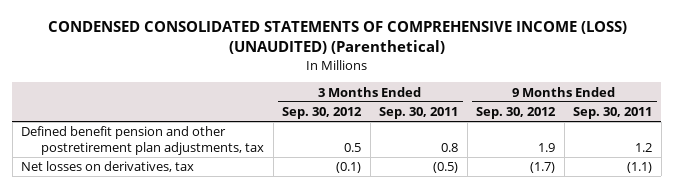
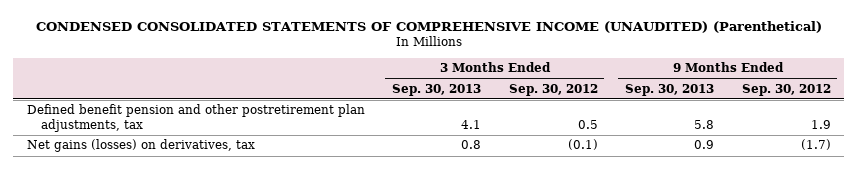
[47,21,627,55] CONDENSED CONSOLIDATED STATEMENTS OF COMPREHENSIVE INCOME (LOSS) (UNAUDITED) (Parenthetical) -> [35,20,822,33] CONDENSED CONSOLIDATED STATEMENTS OF COMPREHENSIVE INCOME (UNAUDITED) (Parenthetical)
[379,107,459,120] Sep. 30, 2011 -> none
[573,107,653,120] Sep. 30, 2011 -> none
none -> [392,83,482,96] Sep. 30, 2013
none -> [625,83,715,96] Sep. 30, 2013
[21,161,195,173] Net losses on derivatives, tax -> [26,139,255,153] Net gains (losses) on derivatives, tax

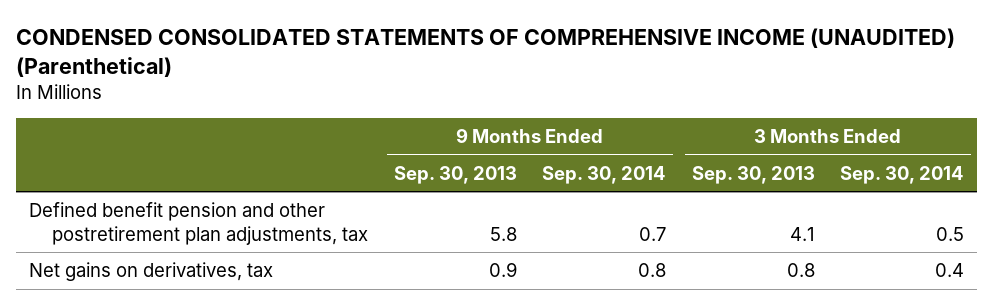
[508,83,598,96] Sep. 30, 2012 -> none
[741,83,831,96] Sep. 30, 2012 -> none
none -> [542,165,667,184] Sep. 30, 2014
none -> [840,165,965,184] Sep. 30, 2014
[26,139,255,153] Net gains (losses) on derivatives, tax -> [29,262,274,282] Net gains on derivatives, tax

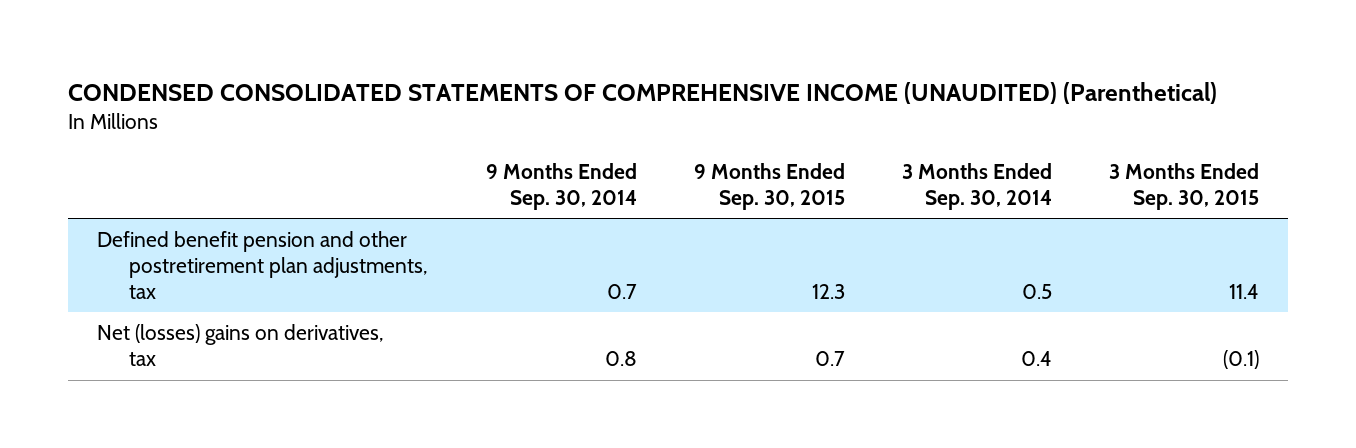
[393,165,517,184] Sep. 30, 2013 -> none
[691,165,815,184] Sep. 30, 2013 -> none
none -> [693,163,845,210] 9 Months Ended Sep. 30, 2015
none -> [1109,163,1260,210] 3 Months Ended Sep. 30, 2015
[29,262,274,282] Net gains on derivatives, tax -> [96,324,384,367] Net (losses) gains on derivatives, tax

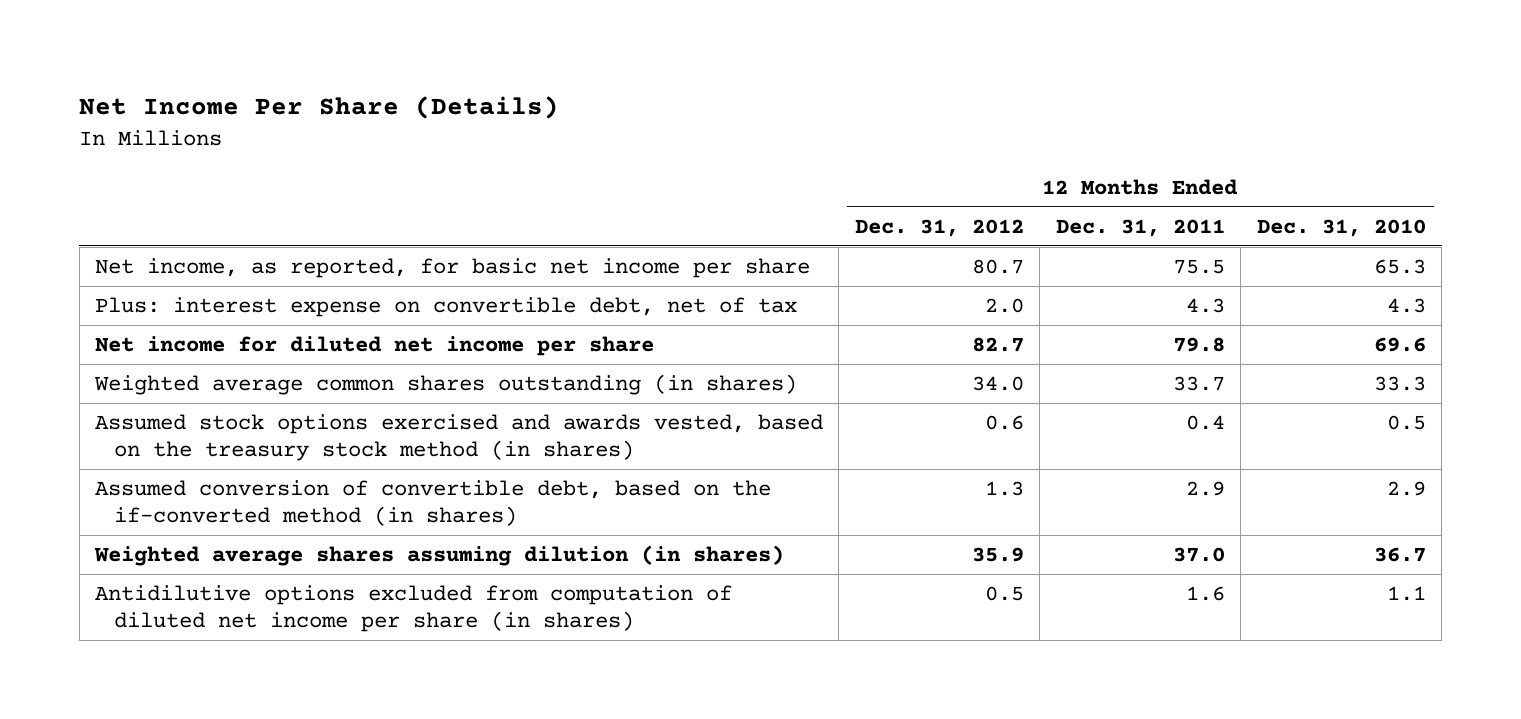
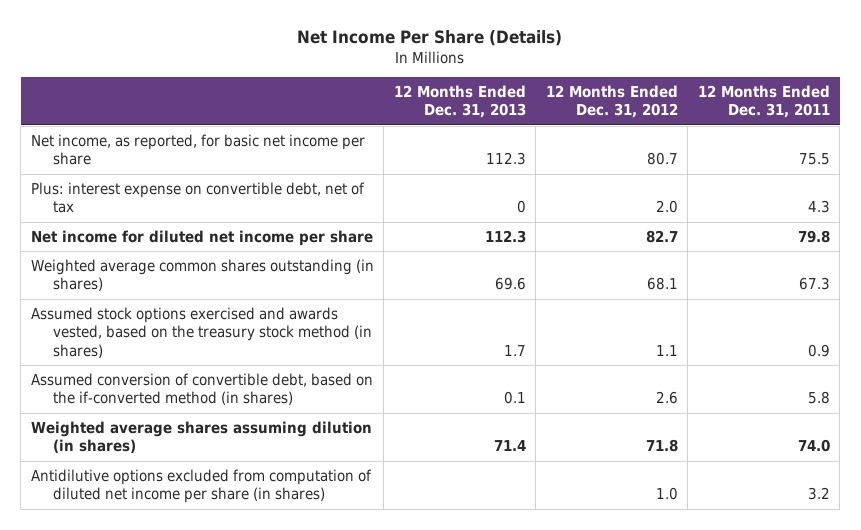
[1256,218,1426,237] Dec. 31, 2010 -> none
none -> [393,84,526,119] 12 Months Ended Dec. 31, 2013
[971,376,1024,392] 34.0 -> [646,277,678,291] 68.1
[1172,376,1225,392] 33.7 -> [798,277,830,291] 67.3
[984,415,1024,431] 0.6 -> [655,345,678,357] 1.1
[1185,415,1225,431] 0.4 -> [807,344,830,358] 0.9
[984,481,1024,497] 1.3 -> [655,391,678,405] 2.6
[1185,481,1225,497] 2.9 -> [807,391,830,405] 5.8
[971,547,1024,563] 35.9 -> [645,439,678,453] 71.8
[1172,547,1225,563] 37.0 -> [797,439,830,453] 74.0
[984,586,1024,602] 0.5 -> [655,487,678,501] 1.0
[1185,586,1225,602] 1.6 -> [807,487,830,501] 3.2

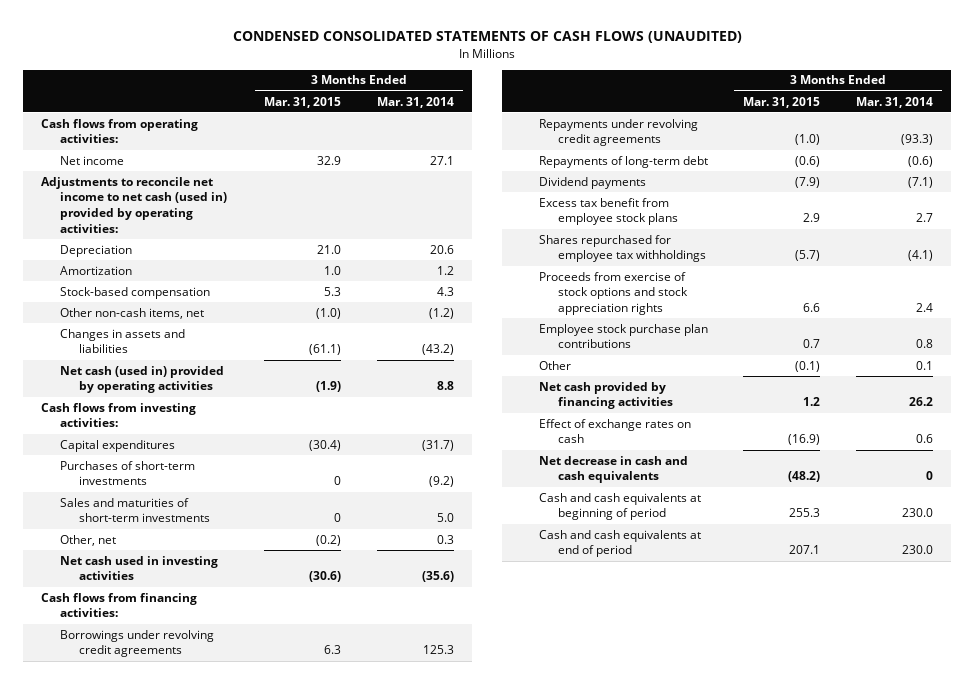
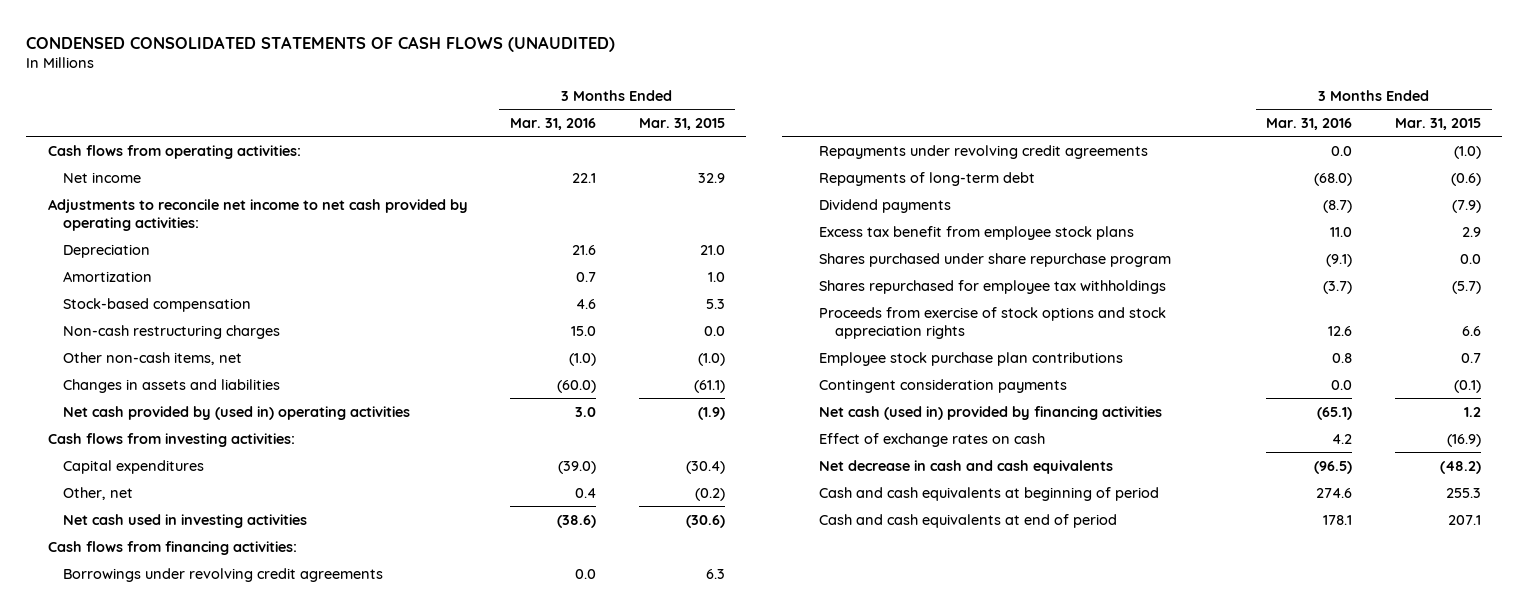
[376,96,454,108] Mar. 31, 2014 -> none
none -> [510,118,597,131] Mar. 31, 2016
[40,176,227,233] Adjustments to reconcile net income to net cash (used in) provided by operating activities: -> [47,198,468,231] Adjustments to reconcile net income to net cash provided by operating activities:
none -> [63,324,281,339] Non-cash restructuring charges
[59,365,224,394] Net cash (used in) provided by operating activities -> [63,405,411,420] Net cash provided by (used in) operating activities
[59,460,195,486] Purchases of short-term investments -> none
[59,497,210,523] Sales and maturities of short-term investments -> none
none -> [819,252,1172,267] Shares purchased under share repurchase program
[538,360,571,370] Other -> [819,378,1068,393] Contingent consideration payments
[538,381,673,410] Net cash provided by financing activities -> [819,405,1163,420] Net cash (used in) provided by financing activities

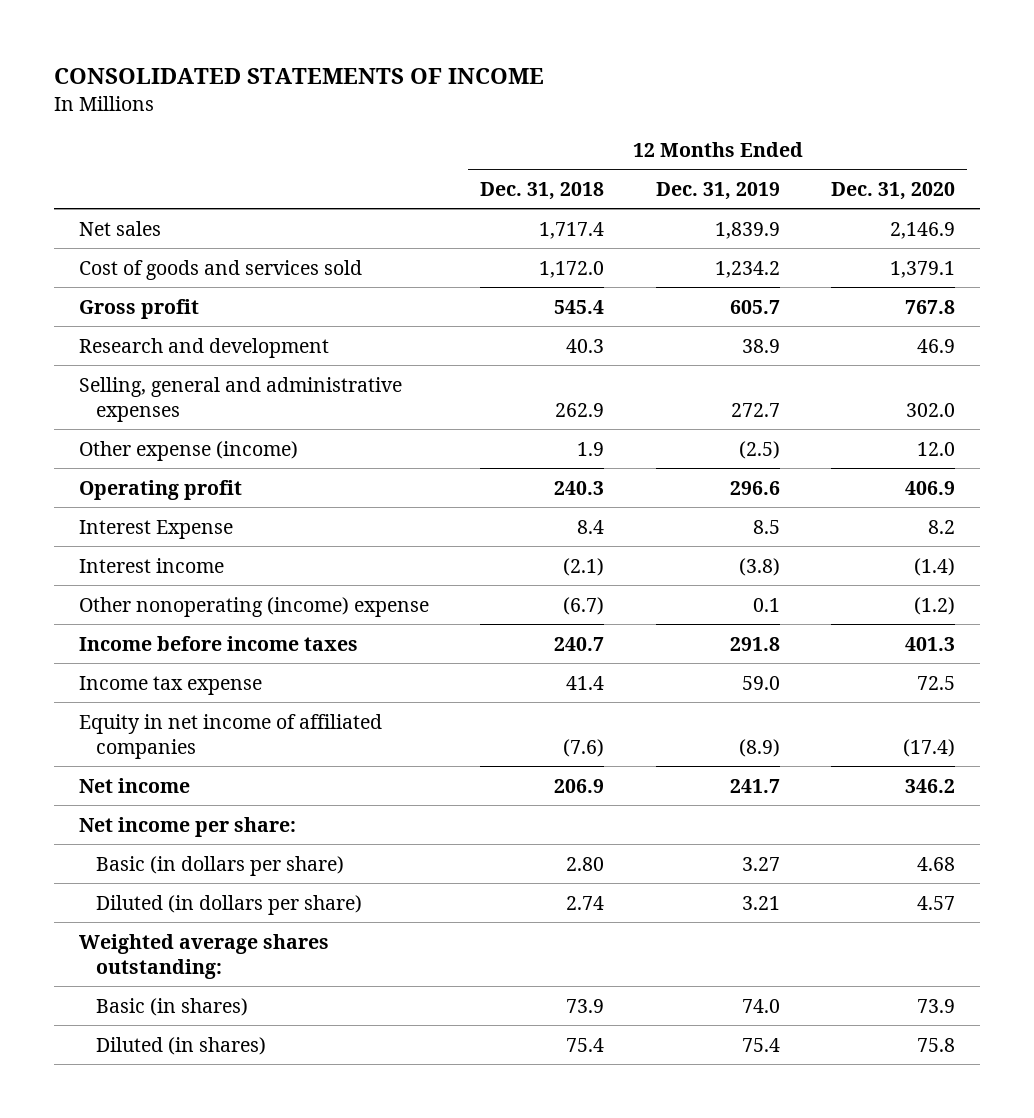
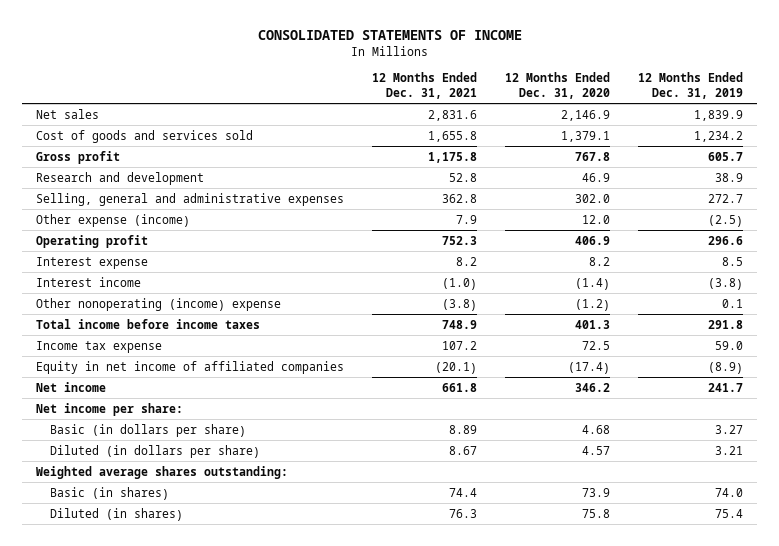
[480,182,605,201] Dec. 31, 2018 -> none
none -> [372,72,478,100] 12 Months Ended Dec. 31, 2021
[79,519,234,539] Interest Expense -> [36,256,149,269] Interest expense
[79,635,359,651] Income before income taxes -> [36,318,261,329] Total income before income taxes

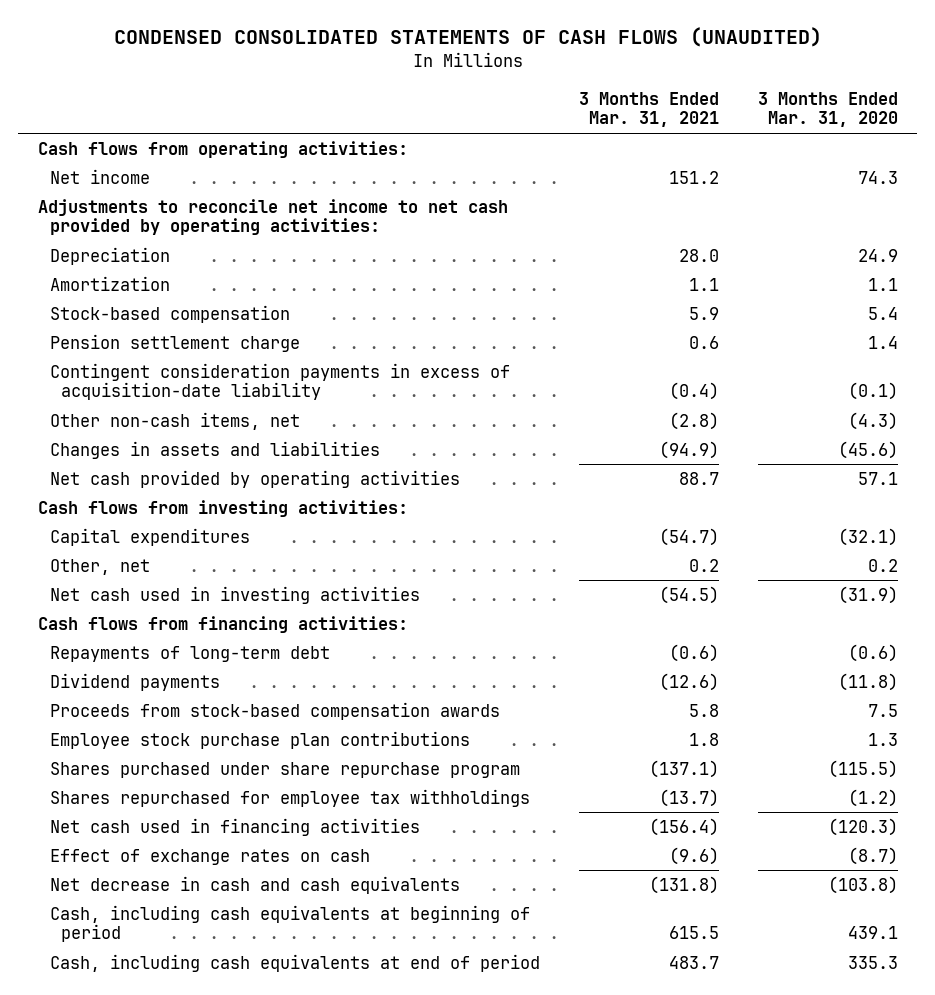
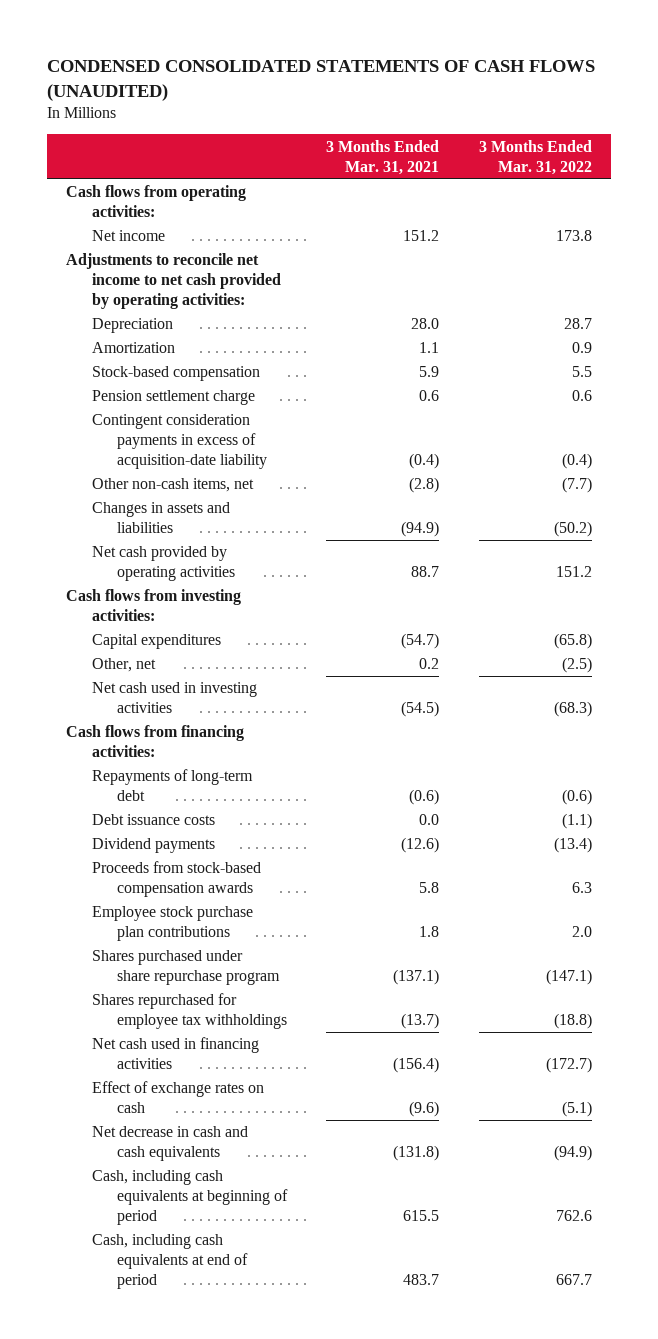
[757,91,898,128] 3 Months Ended Mar. 31, 2020 -> none
none -> [478,139,592,175] 3 Months Ended Mar. 31, 2022
none -> [91,814,215,826] Debt issuance costs

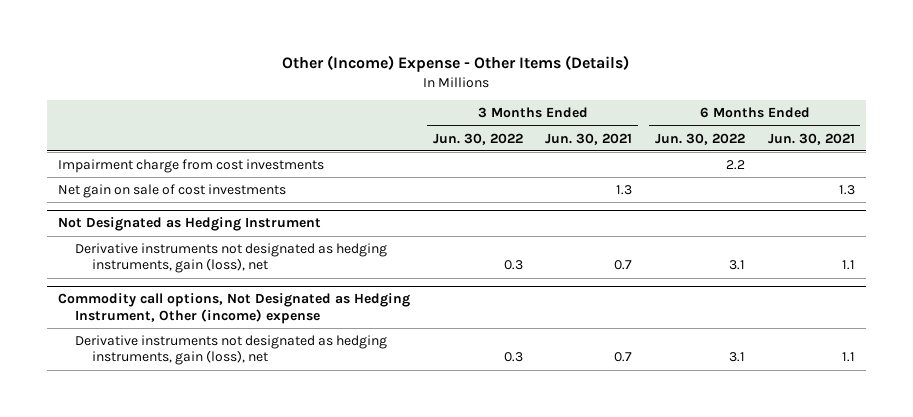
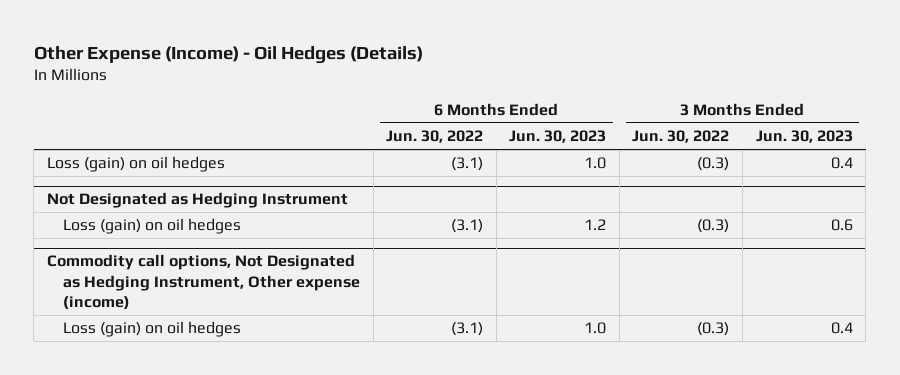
[282,55,630,73] Other (Income) Expense - Other Items (Details) -> [33,45,423,64] Other Expense (Income) - Oil Hedges (Details)
[545,132,633,145] Jun. 30, 2021 -> none
[767,132,855,145] Jun. 30, 2021 -> none
none -> [509,130,607,144] Jun. 30, 2023
none -> [755,130,853,144] Jun. 30, 2023
[57,158,324,173] Impairment charge from cost investments -> none
[57,183,286,198] Net gain on sale of cost investments -> none
none -> [47,156,226,173] Loss (gain) on oil hedges
[74,242,387,274] Derivative instruments not designated as hedging instruments, gain (loss), net -> none
[74,334,387,366] Derivative instruments not designated as hedging instruments, gain (loss), net -> none
none -> [62,218,241,235] Loss (gain) on oil hedges
[57,293,410,324] Commodity call options, Not Designated as Hedging Instrument, Other (income) expense -> [47,254,360,310] Commodity call options, Not Designated as Hedging Instrument, Other expense (income)
none -> [62,321,241,338] Loss (gain) on oil hedges

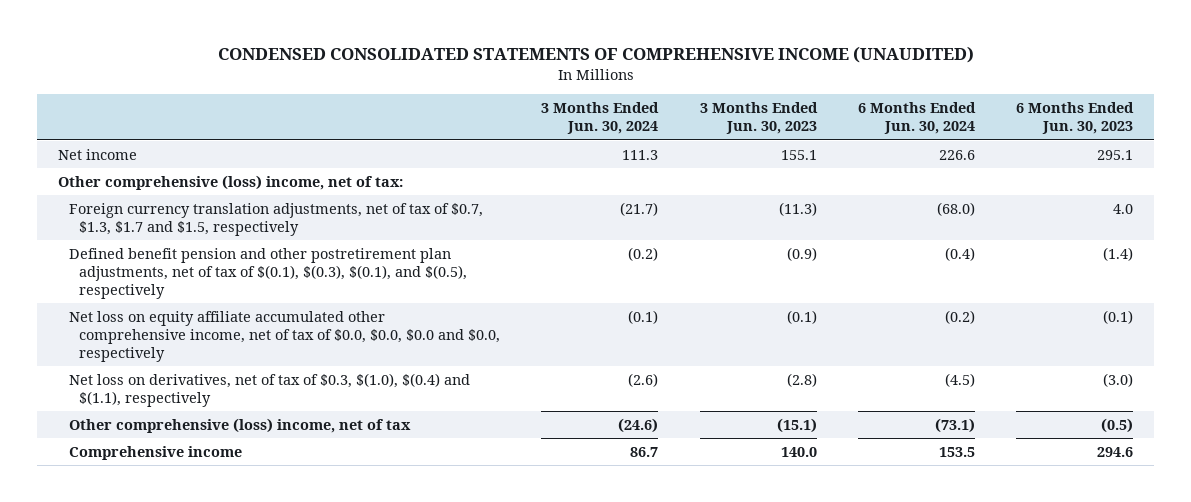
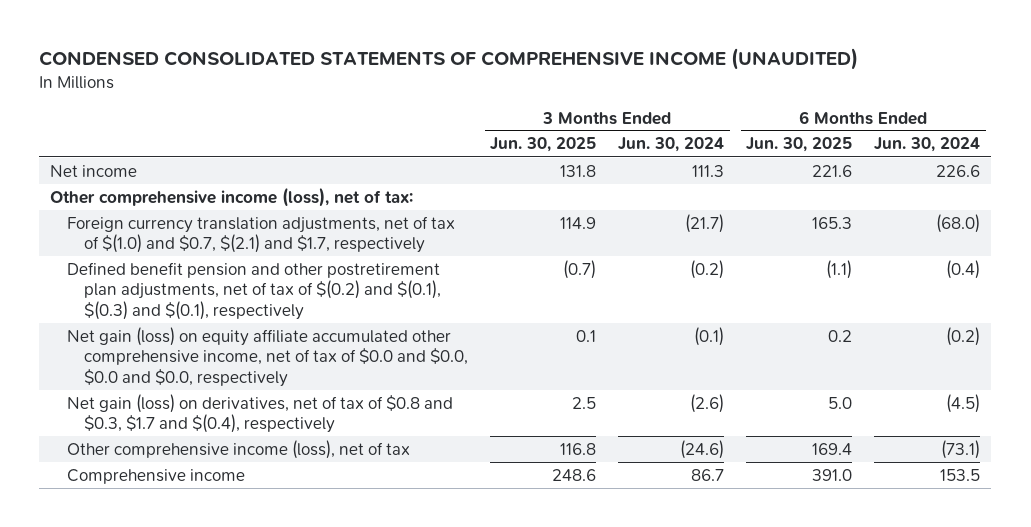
[699,102,818,135] 3 Months Ended Jun. 30, 2023 -> none
[1016,102,1135,135] 6 Months Ended Jun. 30, 2023 -> none
none -> [490,137,597,153] Jun. 30, 2025
none -> [746,137,853,153] Jun. 30, 2025
[58,174,404,190] Other comprehensive (loss) income, net of tax: -> [50,186,414,207] Other comprehensive income (loss), net of tax:
[68,202,483,236] Foreign currency translation adjustments, net of tax of $0.7, $1.3, $1.7 and $1.5, respectively -> [67,215,456,254] Foreign currency translation adjustments, net of tax of $(1.0) and $0.7, $(2.1) and $1.7, respectively
[68,247,468,300] Defined benefit pension and other postretirement plan adjustments, net of tax of $(0.1), $(0.3), $(0.1), and $(0.5), respectively -> [67,261,442,320] Defined benefit pension and other postretirement plan adjustments, net of tax of $(0.2) and $(0.1), $(0.3) and $(0.1), respectively
[68,310,501,363] Net loss on equity affiliate accumulated other comprehensive income, net of tax of $0.0, $0.0, $0.0 and $0.0, respectively -> [67,326,469,387] Net gain (loss) on equity affiliate accumulated other comprehensive income, net of tax of $0.0 and $0.0, $0.0 and $0.0, respectively
[68,372,470,407] Net loss on derivatives, net of tax of $0.3, $(1.0), $(0.4) and $(1.1), respectively -> [67,393,454,434] Net gain (loss) on derivatives, net of tax of $0.8 and $0.3, $1.7 and $(0.4), respectively
[68,417,411,433] Other comprehensive (loss) income, net of tax -> [67,439,411,459] Other comprehensive income (loss), net of tax

